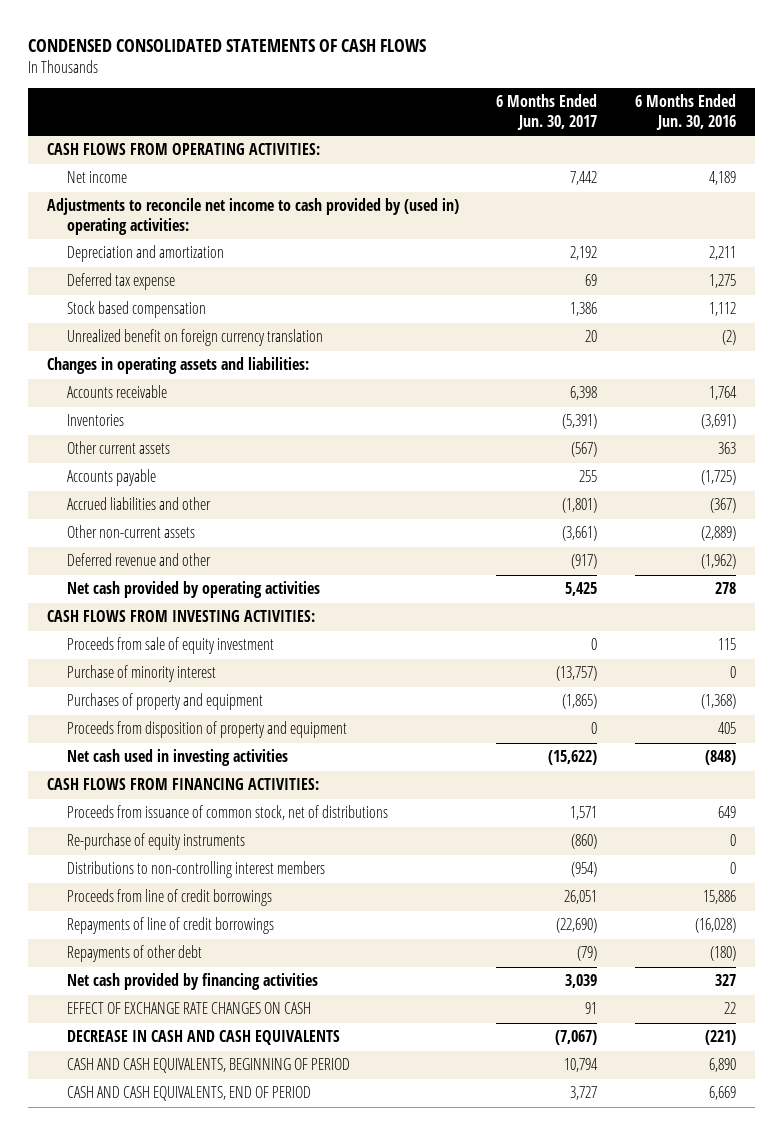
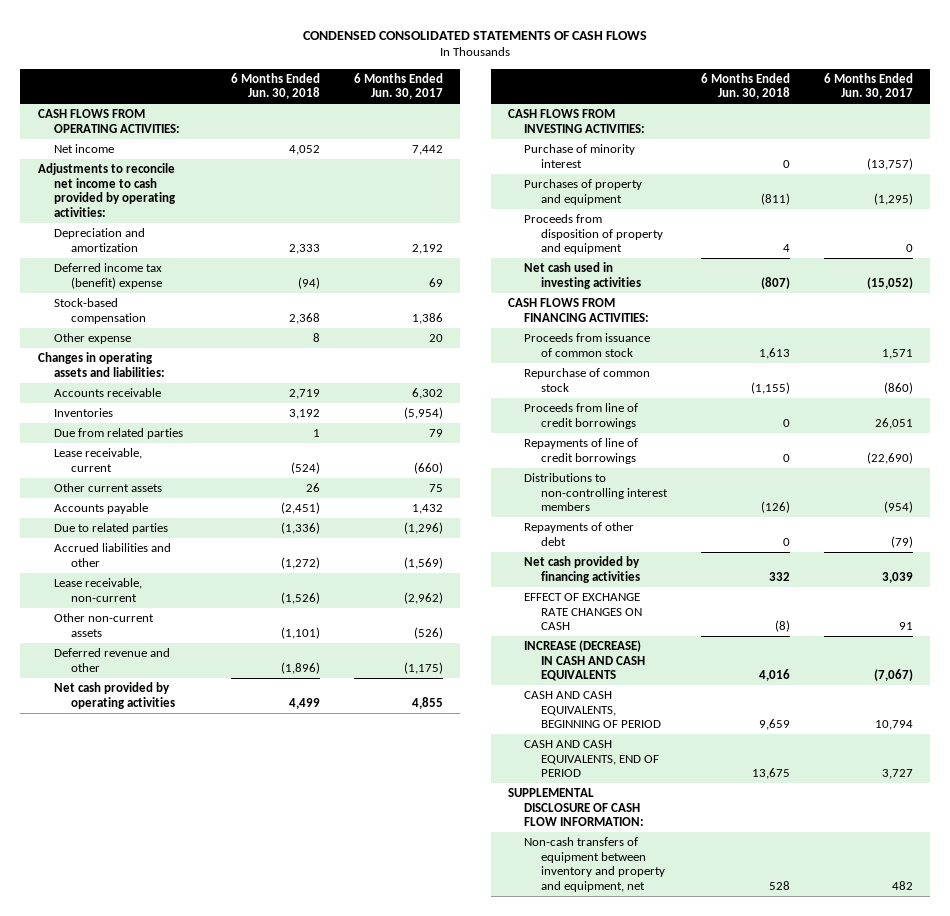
[634,94,736,130] 6 Months Ended Jun. 30, 2016 -> none
none -> [230,72,320,100] 6 Months Ended Jun. 30, 2018
[46,198,459,235] Adjustments to reconcile net income to cash provided by (used in) operating activities: -> [37,163,177,217] Adjustments to reconcile net income to cash provided by operating activities:
[67,273,176,291] Deferred tax expense -> [54,263,163,289] Deferred income tax (benefit) expense
[67,301,207,319] Stock based compensation -> [54,298,146,324] Stock-based compensation
[67,329,324,347] Unrealized benefit on foreign currency translation -> [54,333,132,345] Other expense
[570,386,598,401] 6,398 -> [411,388,443,400] 6,302
[562,414,598,430] (5,391) -> [403,407,443,420] (5,954)
none -> [54,428,184,440] Due from related parties
none -> [54,448,143,472] Lease receivable, current
[571,442,598,458] (567) -> [428,484,443,493] 75
[579,470,598,483] 255 -> [411,504,443,515] 1,432
none -> [54,523,169,535] Due to related parties
[562,498,598,514] (1,801) -> [403,556,443,569] (1,569)
none -> [54,578,143,602] Lease receivable, non-current
[562,526,598,542] (3,661) -> [413,626,443,639] (526)
[571,554,598,570] (917) -> [403,661,443,674] (1,175)
[565,582,598,597] 5,425 -> [411,696,443,709] 4,855
[67,637,275,655] Proceeds from sale of equity investment -> none
[562,694,598,710] (1,865) -> [873,192,913,205] (1,295)
[548,750,598,766] (15,622) -> [866,276,913,289] (15,052)
[67,805,389,821] Proceeds from issuance of common stock, net of distributions -> [524,333,651,357] Proceeds from issuance of common stock
[67,833,246,851] Re-purchase of equity instruments -> [524,368,651,392] Repurchase of common stock
[67,861,326,879] Distributions to non-controlling interest members -> [524,473,668,512] Distributions to non-controlling interest members
[67,1030,341,1046] DECREASE IN CASH AND CASH EQUIVALENTS -> [524,640,645,682] INCREASE (DECREASE) IN CASH AND CASH EQUIVALENTS
none -> [507,788,645,827] SUPPLEMENTAL DISCLOSURE OF CASH FLOW INFORMATION:
none -> [524,837,665,892] Non-cash transfers of equipment between inventory and property and equipment, net

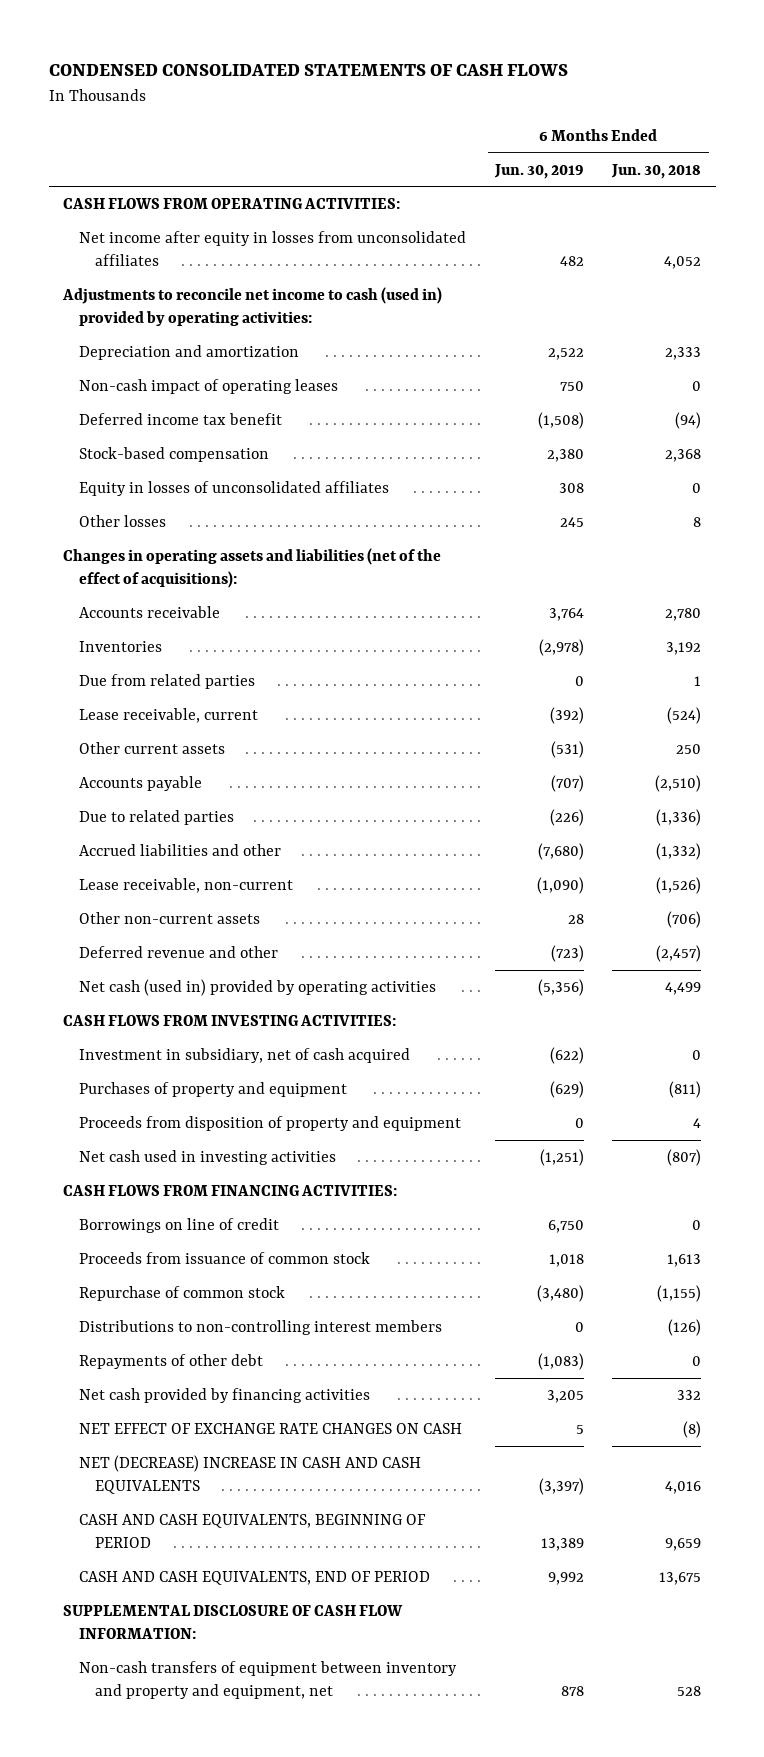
[353,72,443,100] 6 Months Ended Jun. 30, 2017 -> none
none -> [493,163,584,179] Jun. 30, 2019
[54,144,115,154] Net income -> [79,231,467,266] Net income after equity in losses from unconsolidated affiliates
[37,163,177,217] Adjustments to reconcile net income to cash provided by operating activities: -> [62,287,443,326] Adjustments to reconcile net income to cash (used in) provided by operating activities:
none -> [79,379,339,395] Non-cash impact of operating leases
[54,263,163,289] Deferred income tax (benefit) expense -> [79,413,283,426] Deferred income tax benefit
none -> [79,481,390,497] Equity in losses of unconsolidated affiliates
[54,333,132,345] Other expense -> [79,515,167,528] Other losses
[37,352,166,377] Changes in operating assets and liabilities: -> [63,548,442,588] Changes in operating assets and liabilities (net of the effect of acquisitions):
[288,389,320,400] 2,719 -> [665,608,702,622] 2,780
[305,483,320,493] 26 -> [676,744,702,755] 250
[280,502,320,515] (2,451) -> [655,775,702,793] (2,510)
[280,556,320,569] (1,272) -> [656,843,702,861] (1,332)
[280,626,320,639] (1,101) -> [667,911,702,929] (706)
[280,661,320,674] (1,896) -> [656,945,702,963] (2,457)
[54,682,175,709] Net cash provided by operating activities -> [79,979,437,997] Net cash (used in) provided by operating activities
[524,144,636,168] Purchase of minority interest -> [79,1048,411,1064] Investment in subsidiary, net of cash acquired
none -> [79,1218,280,1234] Borrowings on line of credit
[524,403,639,429] Proceeds from line of credit borrowings -> none
[524,438,639,464] Repayments of line of credit borrowings -> none
[524,593,642,631] EFFECT OF EXCHANGE RATE CHANGES ON CASH -> [79,1423,463,1435] NET EFFECT OF EXCHANGE RATE CHANGES ON CASH
[524,640,645,682] INCREASE (DECREASE) IN CASH AND CASH EQUIVALENTS -> [79,1455,422,1494] NET (DECREASE) INCREASE IN CASH AND CASH EQUIVALENTS

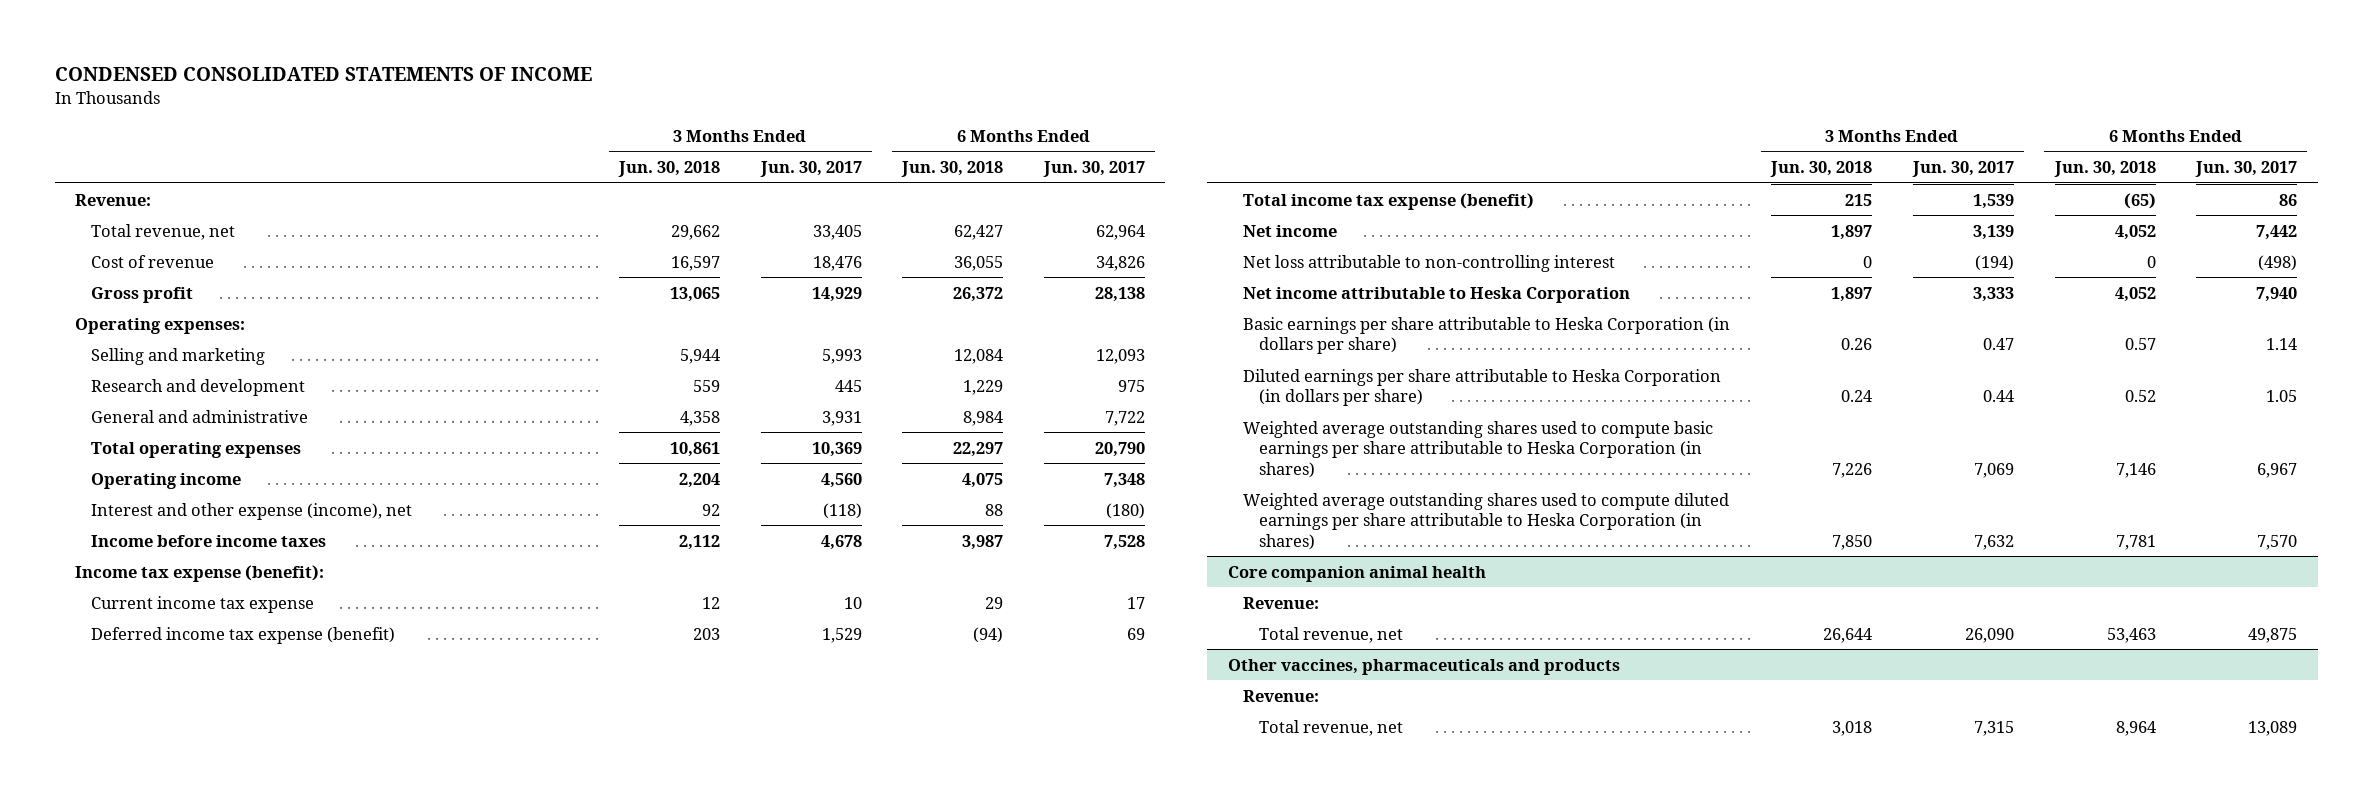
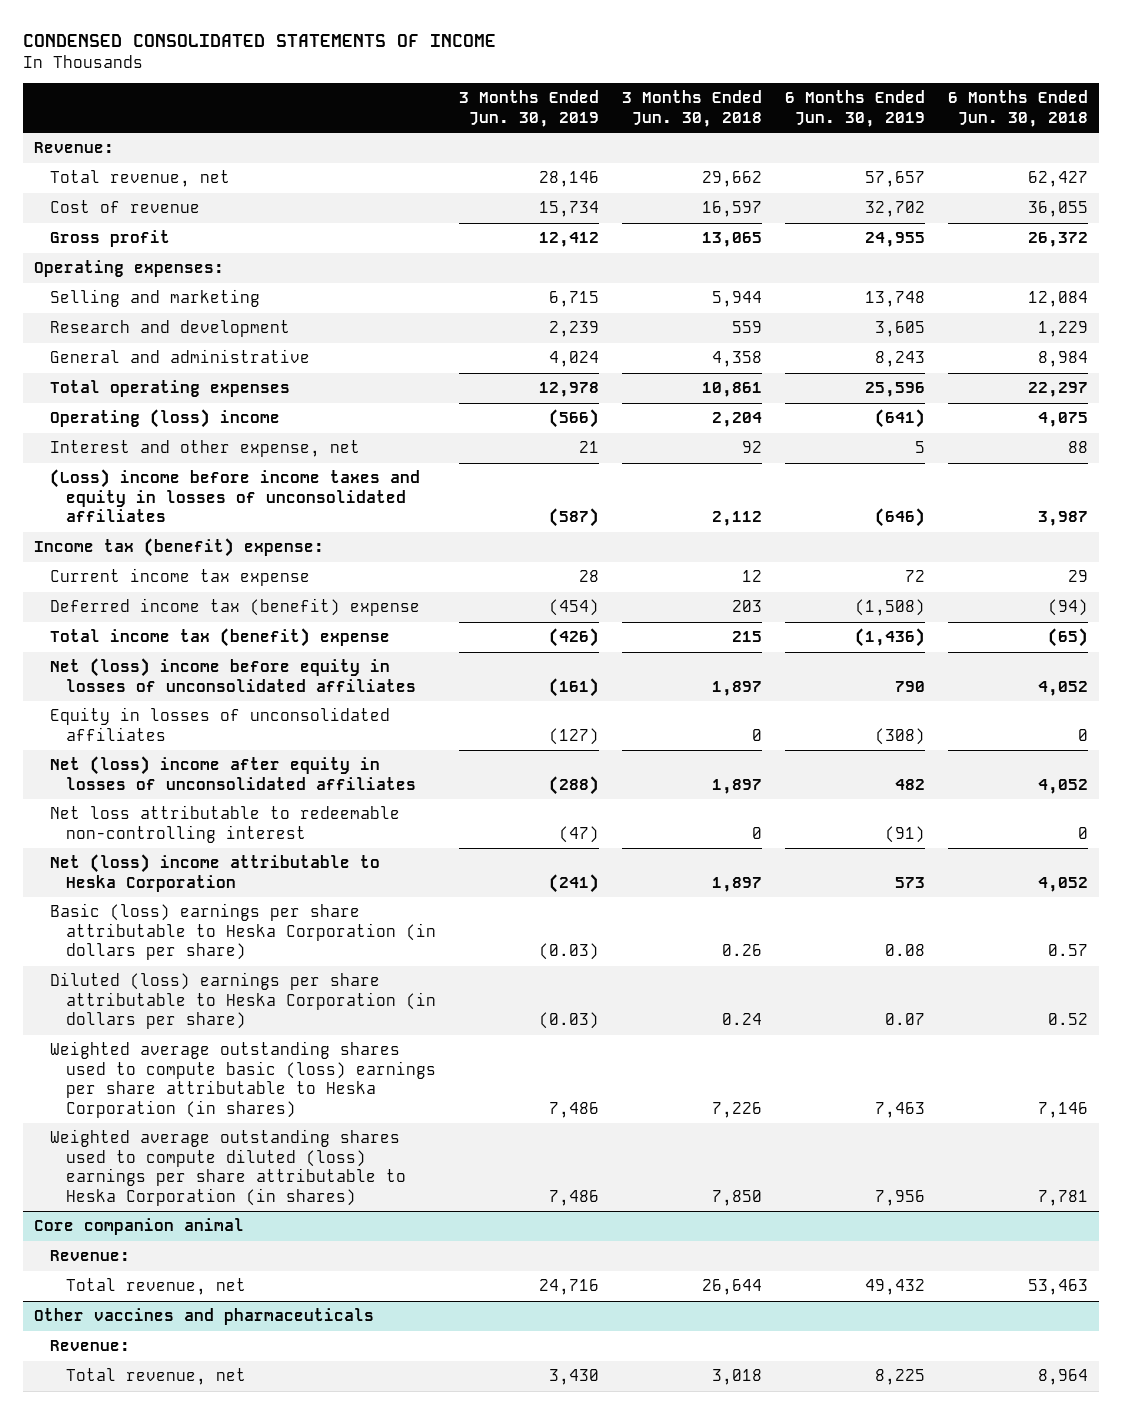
[759,161,862,178] Jun. 30, 2017 -> none
[1043,161,1146,178] Jun. 30, 2017 -> none
none -> [459,90,600,127] 3 Months Ended Jun. 30, 2019
none -> [784,90,925,127] 6 Months Ended Jun. 30, 2019
[91,472,242,489] Operating income -> [50,409,281,429] Operating (loss) income
[91,502,413,520] Interest and other expense (income), net -> [50,440,361,458] Interest and other expense, net
[91,534,327,547] Income before income taxes -> [50,469,421,523] (Loss) income before income taxes and equity in losses of unconsolidated affiliates
[75,564,325,582] Income tax expense (benefit): -> [33,538,324,558] Income tax (benefit) expense:
[91,626,396,644] Deferred income tax expense (benefit) -> [50,598,421,617] Deferred income tax (benefit) expense
[1243,192,1535,210] Total income tax expense (benefit) -> [50,628,391,648] Total income tax (benefit) expense
[1243,224,1338,237] Net income -> [50,658,417,692] Net (loss) income before equity in losses of unconsolidated affiliates
none -> [50,707,391,741] Equity in losses of unconsolidated affiliates
none -> [50,756,417,790] Net (loss) income after equity in losses of unconsolidated affiliates
[1243,254,1616,272] Net loss attributable to non-controlling interest -> [50,805,401,843] Net loss attributable to redeemable non-controlling interest
[1243,286,1631,303] Net income attributable to Heska Corporation -> [50,854,381,892] Net (loss) income attributable to Heska Corporation
[1243,316,1731,355] Basic earnings per share attributable to Heska Corporation (in dollars per share) -> [50,903,437,961] Basic (loss) earnings per share attributable to Heska Corporation (in dollars per share)
[1243,368,1722,407] Diluted earnings per share attributable to Heska Corporation (in dollars per share) -> [50,972,437,1030] Diluted (loss) earnings per share attributable to Heska Corporation (in dollars per share)
[1243,420,1714,478] Weighted average outstanding shares used to compute basic earnings per share attributable to Heska Corporation (in shares) -> [50,1041,437,1118] Weighted average outstanding shares used to compute basic (loss) earnings per share attributable to Heska Corporation (in shares)
[1243,492,1730,550] Weighted average outstanding shares used to compute diluted earnings per share attributable to Heska Corporation (in shares) -> [50,1129,407,1206] Weighted average outstanding shares used to compute diluted (loss) earnings per share attributable to Heska Corporation (in shares)
[1227,565,1486,582] Core companion animal health -> [33,1218,244,1236] Core companion animal
[1227,658,1620,675] Other vaccines, pharmaceuticals and products -> [33,1308,374,1326] Other vaccines and pharmaceuticals

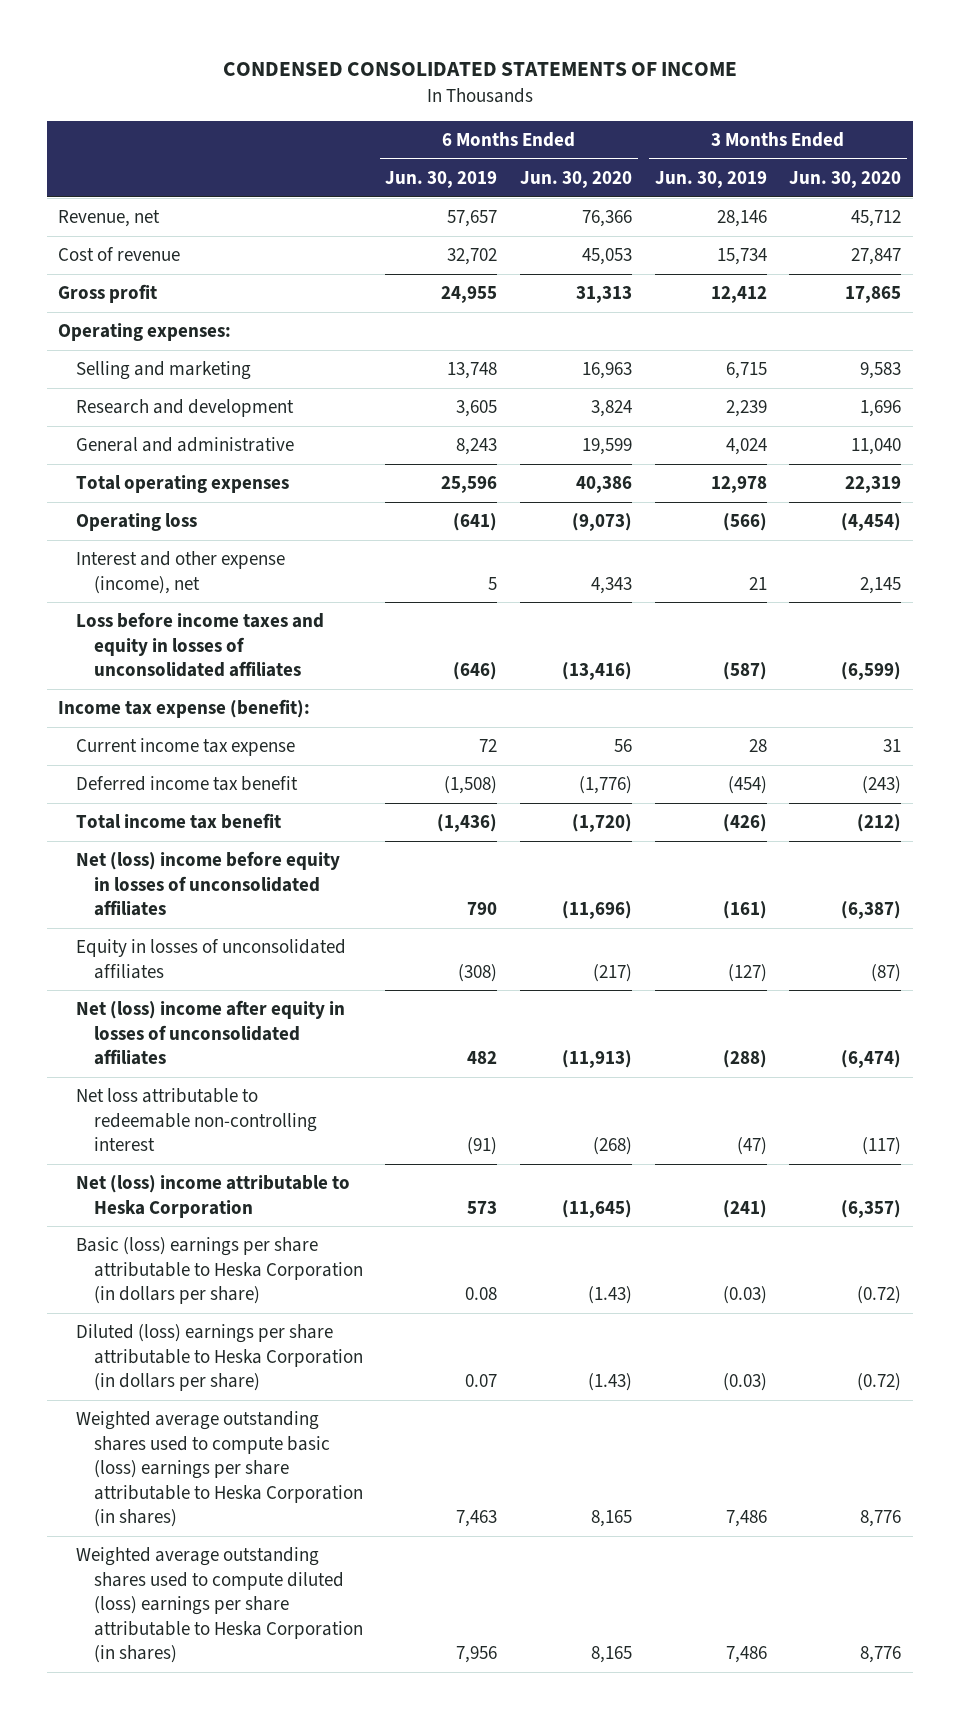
[621,90,762,127] 3 Months Ended Jun. 30, 2018 -> none
[947,90,1088,127] 6 Months Ended Jun. 30, 2018 -> none
none -> [519,170,632,188] Jun. 30, 2020
none -> [789,170,902,188] Jun. 30, 2020
[33,142,114,154] Revenue: -> none
[50,170,231,188] Total revenue, net -> [58,210,161,228] Revenue, net
[50,409,281,429] Operating (loss) income -> [75,513,197,532] Operating loss
[50,440,361,458] Interest and other expense, net -> [75,551,285,594] Interest and other expense (income), net
[50,469,421,523] (Loss) income before income taxes and equity in losses of unconsolidated affiliates -> [75,612,324,678] Loss before income taxes and equity in losses of unconsolidated affiliates
[33,538,324,558] Income tax (benefit) expense: -> [58,699,311,719] Income tax expense (benefit):
[50,598,421,617] Deferred income tax (benefit) expense -> [75,776,298,792] Deferred income tax benefit
[50,628,391,648] Total income tax (benefit) expense -> [75,813,281,830] Total income tax benefit
[33,1218,244,1236] Core companion animal -> none
[50,1250,131,1262] Revenue: -> none
[66,1278,247,1296] Total revenue, net -> none
[33,1308,374,1326] Other vaccines and pharmaceuticals -> none
[50,1340,131,1352] Revenue: -> none
[66,1368,247,1386] Total revenue, net -> none

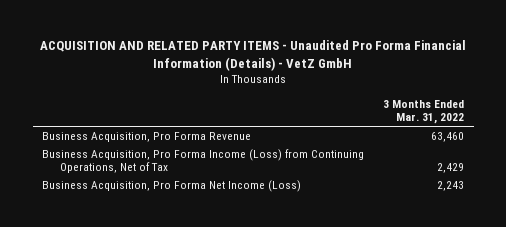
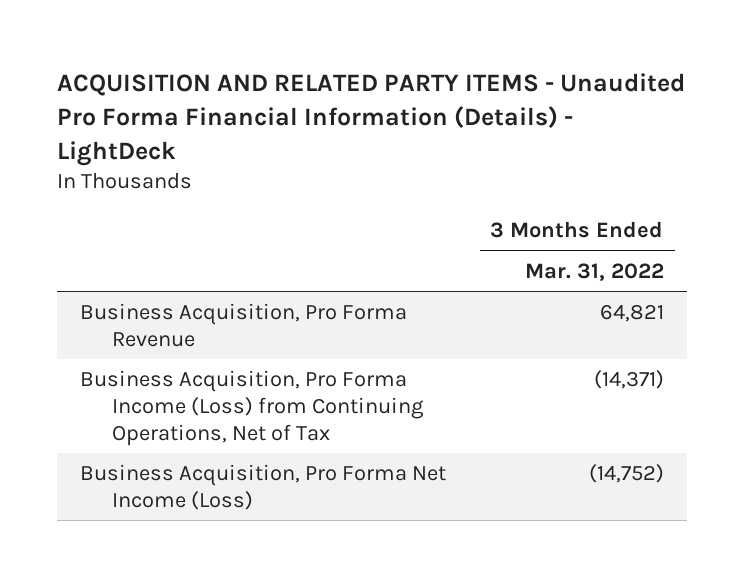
[40,40,467,72] ACQUISITION AND RELATED PARTY ITEMS - Unaudited Pro Forma Financial Information (Details) - VetZ GmbH -> [57,72,686,166] ACQUISITION AND RELATED PARTY ITEMS - Unaudited Pro Forma Financial Information (Details) - LightDeck
[431,132,465,143] 63,460 -> [599,304,664,323] 64,821
[437,163,465,174] 2,429 -> [593,370,664,390] (14,371)
[437,181,465,192] 2,243 -> [588,464,664,484] (14,752)

